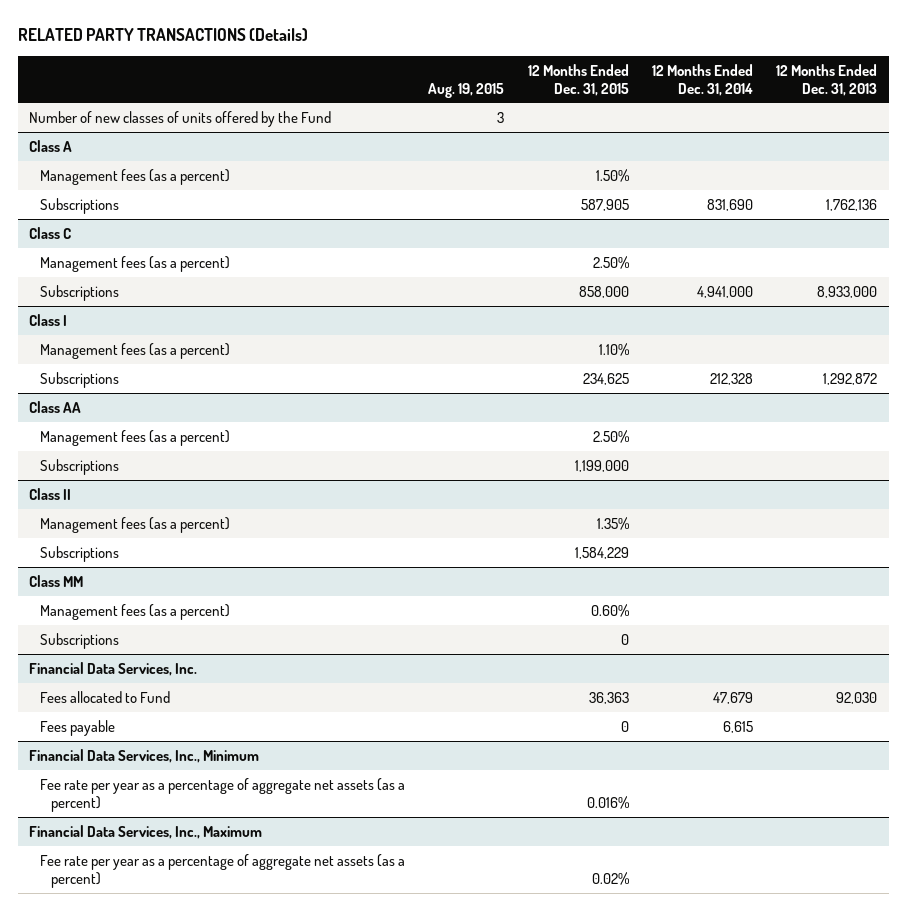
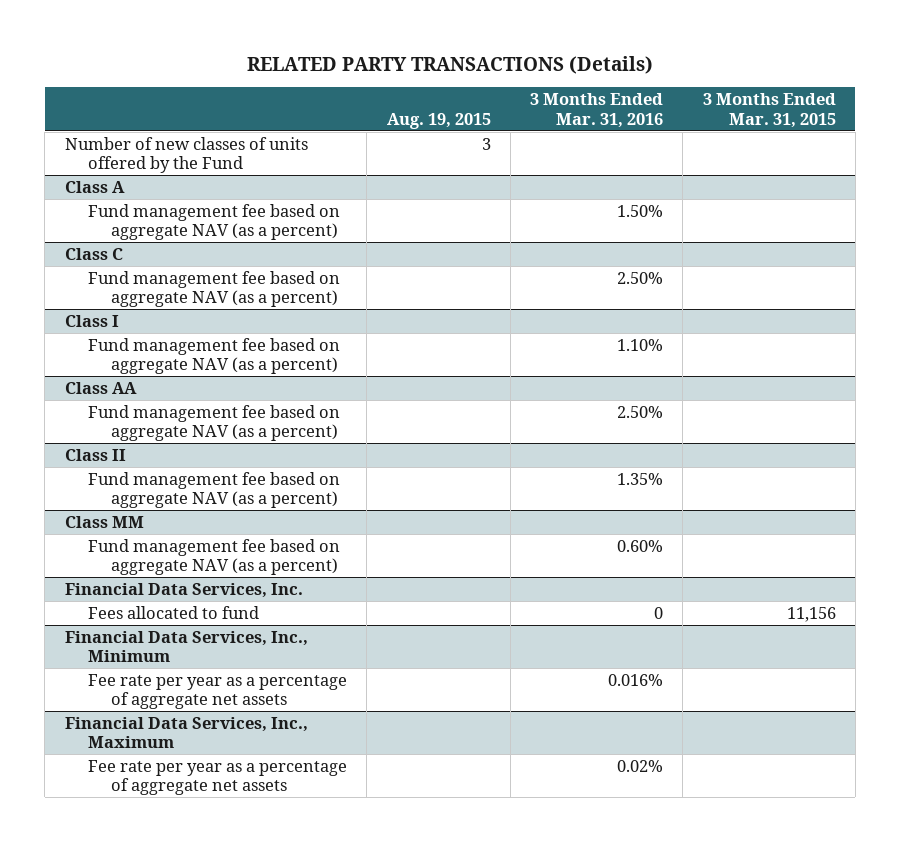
[527,63,629,96] 12 Months Ended Dec. 31, 2015 -> none
[651,63,753,96] 12 Months Ended Dec. 31, 2014 -> none
[776,63,878,96] 12 Months Ended Dec. 31, 2013 -> none
none -> [530,93,664,128] 3 Months Ended Mar. 31, 2016
none -> [702,93,836,128] 3 Months Ended Mar. 31, 2015
[40,168,231,185] Management fees (as a percent) -> none
[40,197,120,214] Subscriptions -> none
none -> [87,204,340,241] Fund management fee based on aggregate NAV (as a percent)
[40,255,231,272] Management fees (as a percent) -> none
[40,284,120,301] Subscriptions -> none
none -> [87,271,340,308] Fund management fee based on aggregate NAV (as a percent)
[40,342,231,359] Management fees (as a percent) -> none
[40,371,120,388] Subscriptions -> none
none -> [87,338,340,375] Fund management fee based on aggregate NAV (as a percent)
[40,429,231,446] Management fees (as a percent) -> none
[40,458,120,475] Subscriptions -> none
none -> [87,405,340,442] Fund management fee based on aggregate NAV (as a percent)
[40,516,231,533] Management fees (as a percent) -> none
[40,545,120,562] Subscriptions -> none
none -> [87,472,340,509] Fund management fee based on aggregate NAV (as a percent)
[40,603,231,620] Management fees (as a percent) -> none
[40,632,120,649] Subscriptions -> none
none -> [87,539,340,576] Fund management fee based on aggregate NAV (as a percent)
[40,719,116,736] Fees payable -> none
[40,690,171,703] Fees allocated to Fund -> [87,606,259,620] Fees allocated to fund
[40,777,406,812] Fee rate per year as a percentage of aggregate net assets (as a percent) -> [87,674,347,710] Fee rate per year as a percentage of aggregate net assets
[40,853,406,888] Fee rate per year as a percentage of aggregate net assets (as a percent) -> [87,760,347,796] Fee rate per year as a percentage of aggregate net assets

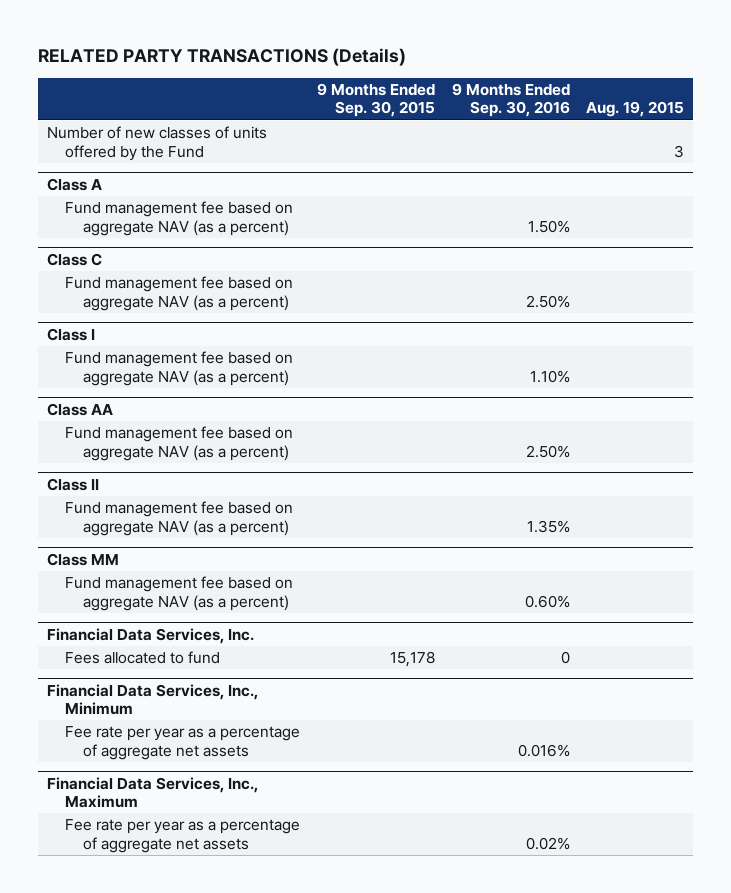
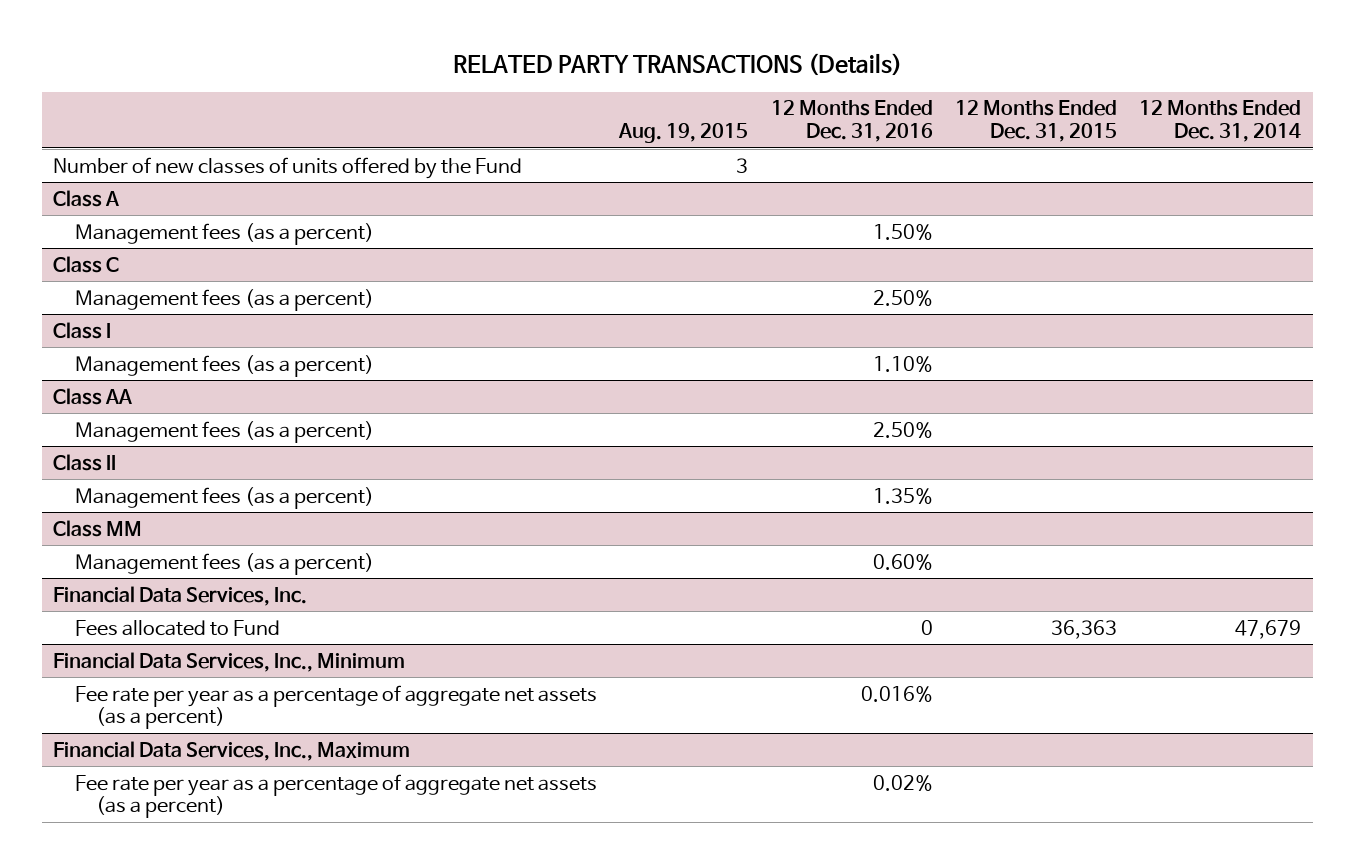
[316,82,435,118] 9 Months Ended Sep. 30, 2015 -> none
[451,82,570,118] 9 Months Ended Sep. 30, 2016 -> none
none -> [770,100,933,143] 12 Months Ended Dec. 31, 2016
none -> [955,100,1118,143] 12 Months Ended Dec. 31, 2015
none -> [1139,100,1302,143] 12 Months Ended Dec. 31, 2014
[64,201,293,236] Fund management fee based on aggregate NAV (as a percent) -> none
none -> [74,222,374,245] Management fees (as a percent)
[64,276,293,311] Fund management fee based on aggregate NAV (as a percent) -> none
none -> [74,288,374,311] Management fees (as a percent)
[64,351,293,386] Fund management fee based on aggregate NAV (as a percent) -> none
none -> [74,354,374,377] Management fees (as a percent)
[64,426,293,461] Fund management fee based on aggregate NAV (as a percent) -> none
none -> [74,420,374,443] Management fees (as a percent)
[64,501,293,536] Fund management fee based on aggregate NAV (as a percent) -> none
none -> [74,486,374,509] Management fees (as a percent)
[64,576,293,611] Fund management fee based on aggregate NAV (as a percent) -> none
none -> [74,552,374,575] Management fees (as a percent)
[64,651,220,665] Fees allocated to fund -> [74,619,280,636] Fees allocated to Fund
[64,726,300,760] Fee rate per year as a percentage of aggregate net assets -> [74,684,597,730] Fee rate per year as a percentage of aggregate net assets (as a percent)
[64,819,300,853] Fee rate per year as a percentage of aggregate net assets -> [74,773,597,819] Fee rate per year as a percentage of aggregate net assets (as a percent)

